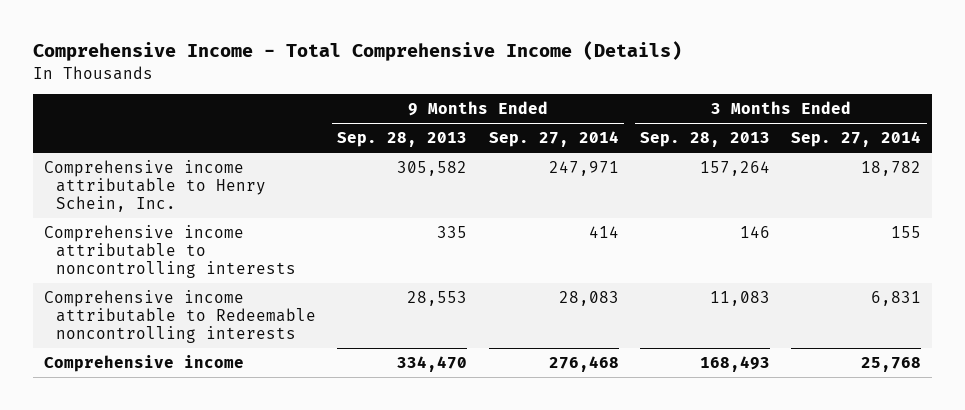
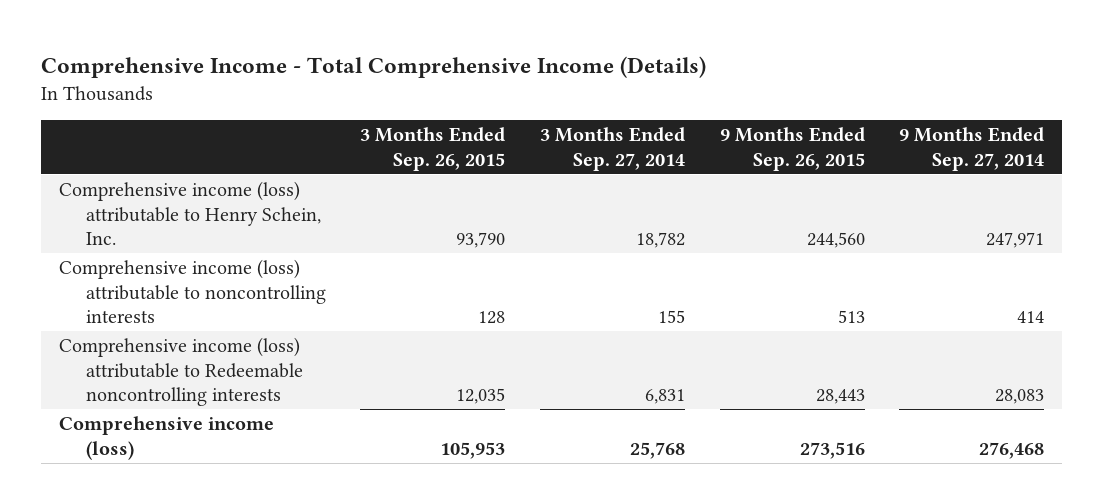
[337,132,468,148] Sep. 28, 2013 -> none
[640,132,771,148] Sep. 28, 2013 -> none
none -> [360,127,506,171] 3 Months Ended Sep. 26, 2015
none -> [719,127,865,171] 9 Months Ended Sep. 26, 2015
[43,160,266,213] Comprehensive income attributable to Henry Schein, Inc. -> [58,181,321,245] Comprehensive income (loss) attributable to Henry Schein, Inc.
[43,225,296,279] Comprehensive income attributable to noncontrolling interests -> [58,259,326,323] Comprehensive income (loss) attributable to noncontrolling interests
[43,290,316,344] Comprehensive income attributable to Redeemable noncontrolling interests -> [58,337,303,406] Comprehensive income (loss) attributable to Redeemable noncontrolling interests
[43,355,244,373] Comprehensive income -> [58,416,274,460] Comprehensive income (loss)

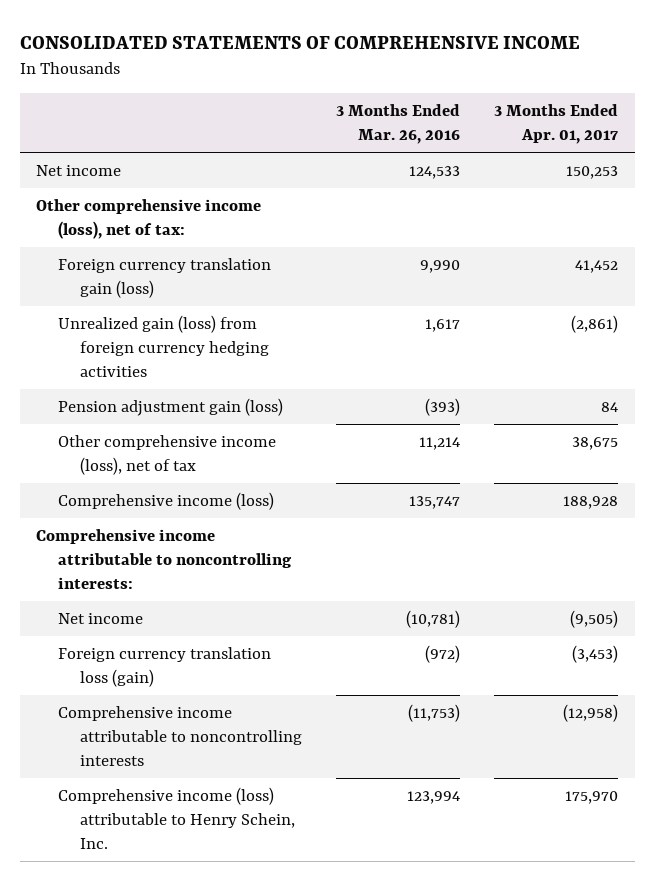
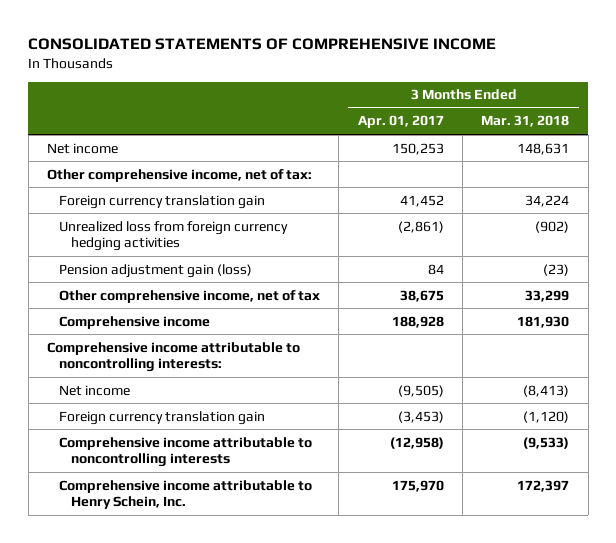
[335,104,460,145] 3 Months Ended Mar. 26, 2016 -> none
none -> [481,115,570,128] Mar. 31, 2018
[36,198,262,239] Other comprehensive income (loss), net of tax: -> [46,168,312,182] Other comprehensive income, net of tax:
[58,257,272,298] Foreign currency translation gain (loss) -> [59,194,266,209] Foreign currency translation gain
[58,314,270,377] Unrealized gain (loss) from foreign currency hedging activities -> [59,220,289,251] Unrealized loss from foreign currency hedging activities
[58,434,277,475] Other comprehensive income (loss), net of tax -> [59,289,321,303] Other comprehensive income, net of tax
[58,491,275,510] Comprehensive income (loss) -> [59,315,211,329] Comprehensive income
[58,646,272,687] Foreign currency translation loss (gain) -> [59,410,266,425] Foreign currency translation gain
[58,786,296,849] Comprehensive income (loss) attributable to Henry Schein, Inc. -> [59,479,313,509] Comprehensive income attributable to Henry Schein, Inc.

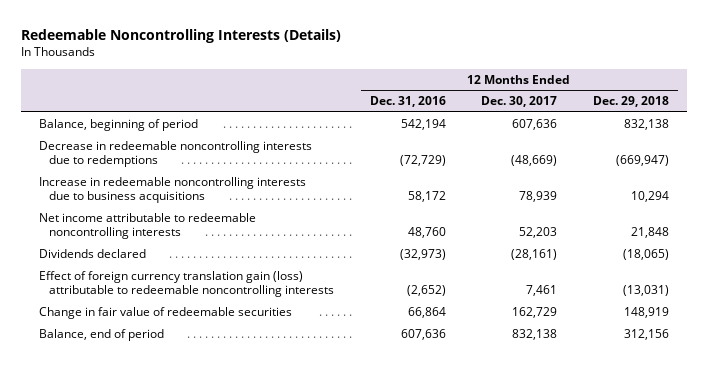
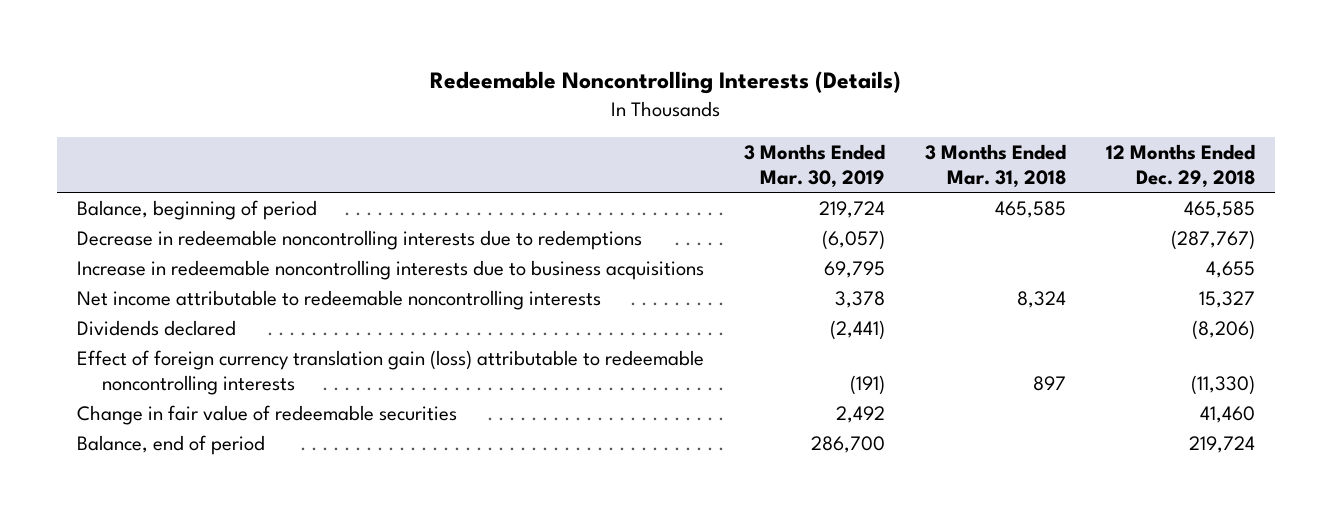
[369,96,446,108] Dec. 31, 2016 -> none
[481,96,558,108] Dec. 30, 2017 -> none
none -> [743,143,885,188] 3 Months Ended Mar. 30, 2019
none -> [925,143,1067,188] 3 Months Ended Mar. 31, 2018
[623,119,669,131] 832,138 -> [1184,200,1256,218] 465,585
[615,155,669,167] (669,947) -> [1171,229,1256,250] (287,767)
[630,191,669,203] 10,294 -> [1206,260,1256,278] 4,655
[630,227,669,239] 21,848 -> [1199,290,1256,308] 15,327
[622,249,669,261] (18,065) -> [1192,319,1256,340] (8,206)
[622,285,669,297] (13,031) -> [1191,374,1256,395] (11,330)
[623,307,669,319] 148,919 -> [1200,405,1256,423] 41,460
[623,329,669,341] 312,156 -> [1189,435,1256,453] 219,724

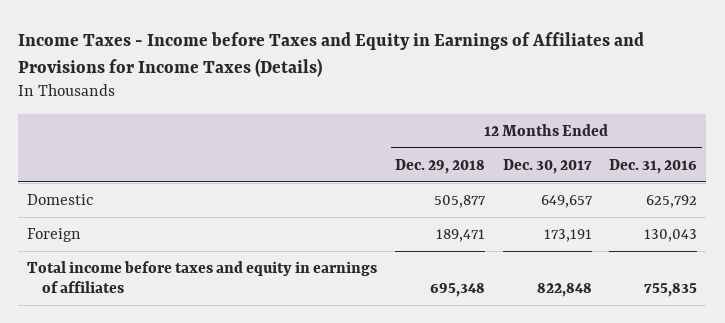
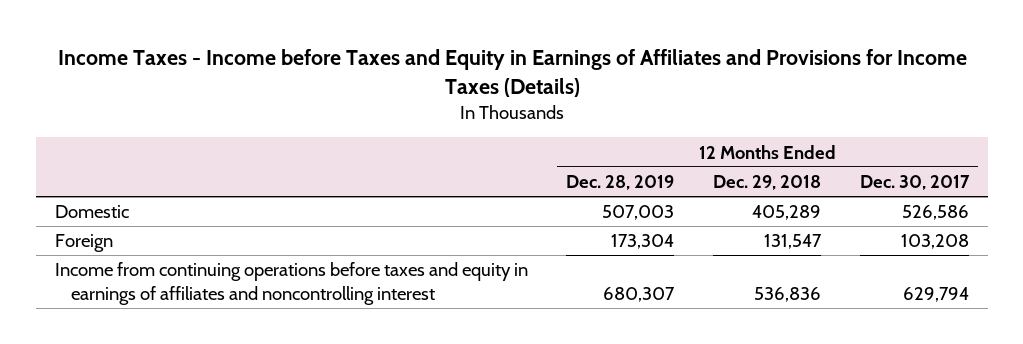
[609,158,698,174] Dec. 31, 2016 -> none
none -> [566,175,675,191] Dec. 28, 2019
[434,195,487,209] 505,877 -> [752,205,822,221] 405,289
[540,195,593,209] 649,657 -> [901,205,969,221] 526,586
[436,229,486,243] 189,471 -> [764,234,823,250] 131,547
[543,229,592,243] 173,191 -> [900,234,969,250] 103,208
[27,261,378,294] Total income before taxes and equity in earnings of affiliates -> [54,262,528,306] Income from continuing operations before taxes and equity in earnings of affiliates and noncontrolling interest
[430,283,486,298] 695,348 -> [754,287,822,303] 536,836
[536,283,592,298] 822,848 -> [902,287,969,303] 629,794

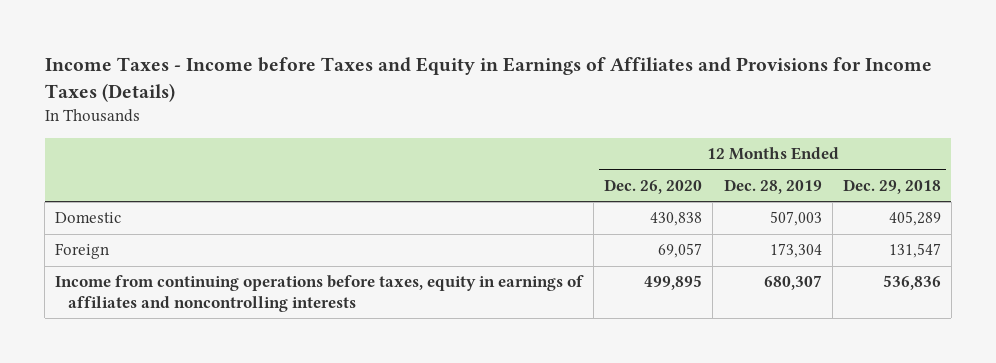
[859,175,970,191] Dec. 30, 2017 -> none
none -> [604,178,703,194] Dec. 26, 2020
[54,262,528,306] Income from continuing operations before taxes and equity in earnings of affiliates and noncontrolling interest -> [55,275,585,313] Income from continuing operations before taxes, equity in earnings of affiliates and noncontrolling interests

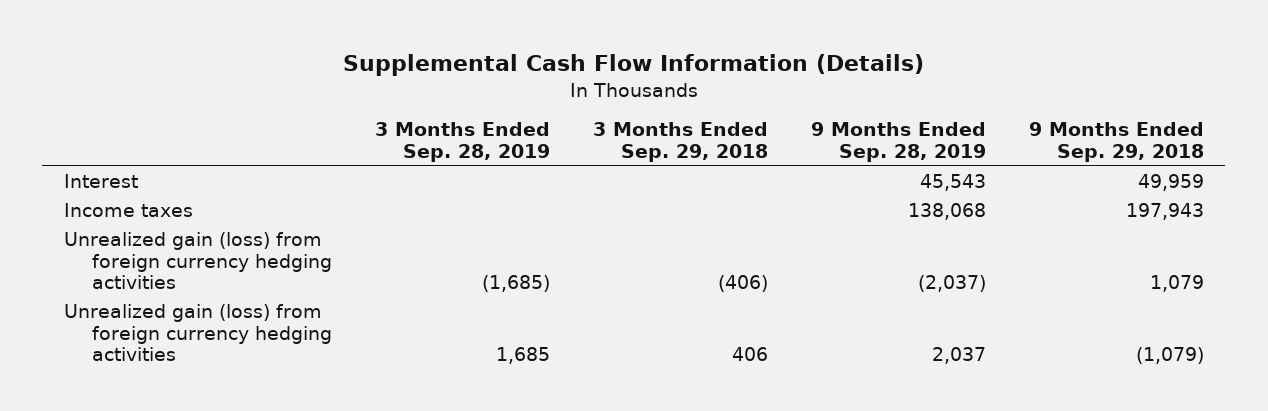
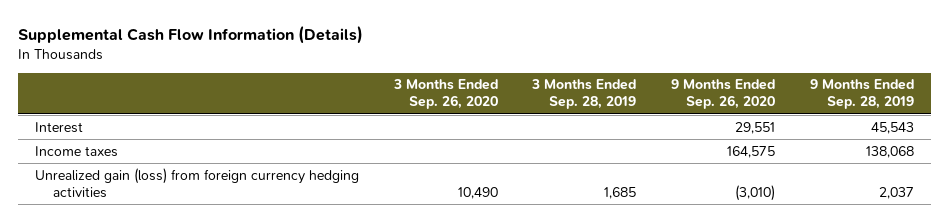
[592,122,768,163] 3 Months Ended Sep. 29, 2018 -> none
[1028,122,1204,163] 9 Months Ended Sep. 29, 2018 -> none
none -> [392,79,498,110] 3 Months Ended Sep. 26, 2020
none -> [671,79,776,110] 9 Months Ended Sep. 26, 2020
[63,232,332,290] Unrealized gain (loss) from foreign currency hedging activities -> none

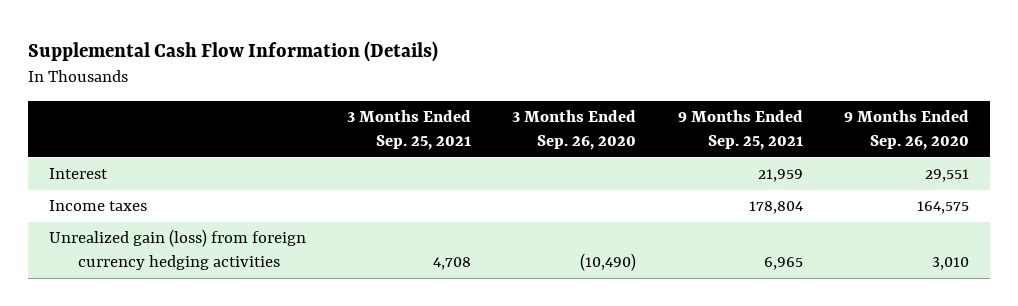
[531,79,637,110] 3 Months Ended Sep. 28, 2019 -> none
[809,79,914,110] 9 Months Ended Sep. 28, 2019 -> none
none -> [346,110,471,150] 3 Months Ended Sep. 25, 2021
none -> [677,110,803,150] 9 Months Ended Sep. 25, 2021
[457,186,498,199] 10,490 -> [580,253,637,272] (10,490)
[735,184,776,201] (3,010) -> [932,257,970,271] 3,010

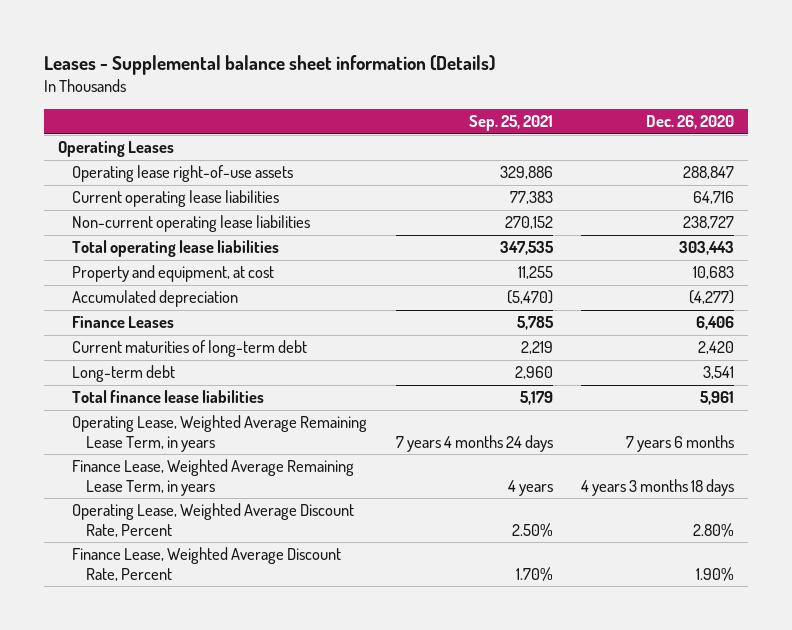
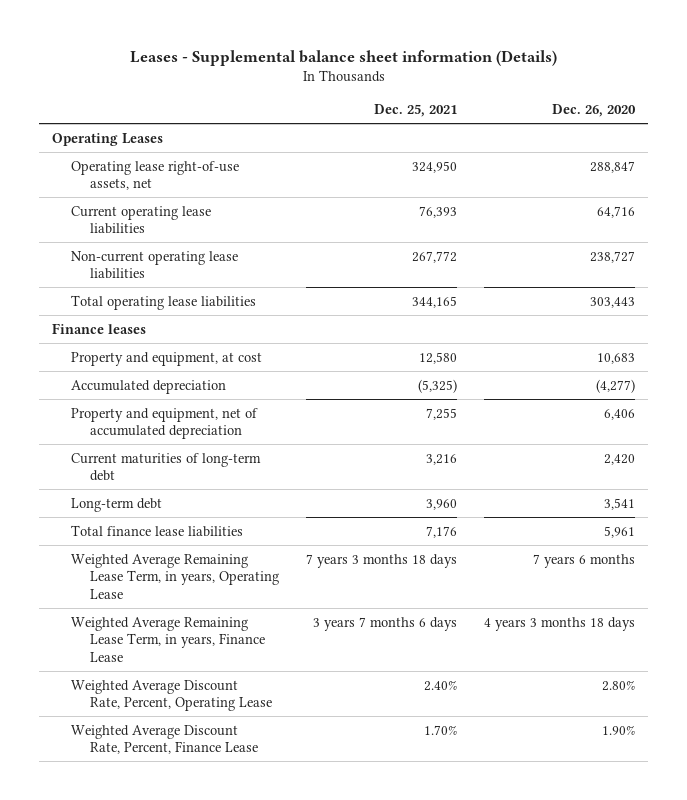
[468,115,553,132] Sep. 25, 2021 -> none
none -> [374,104,458,118] Dec. 25, 2021
[72,165,294,183] Operating lease right-of-use assets -> [71,160,240,191] Operating lease right-of-use assets, net
none -> [52,322,147,334] Finance leases
[72,316,175,329] Finance Leases -> [71,407,259,440] Property and equipment, net of accumulated depreciation
[72,415,368,453] Operating Lease, Weighted Average Remaining Lease Term, in years -> [71,553,280,599] Weighted Average Remaining Lease Term, in years, Operating Lease
[72,459,355,497] Finance Lease, Weighted Average Remaining Lease Term, in years -> [71,616,266,662] Weighted Average Remaining Lease Term, in years, Finance Lease
[72,503,355,538] Operating Lease, Weighted Average Discount Rate, Percent -> [71,679,273,712] Weighted Average Discount Rate, Percent, Operating Lease
[72,547,342,582] Finance Lease, Weighted Average Discount Rate, Percent -> [71,724,259,755] Weighted Average Discount Rate, Percent, Finance Lease

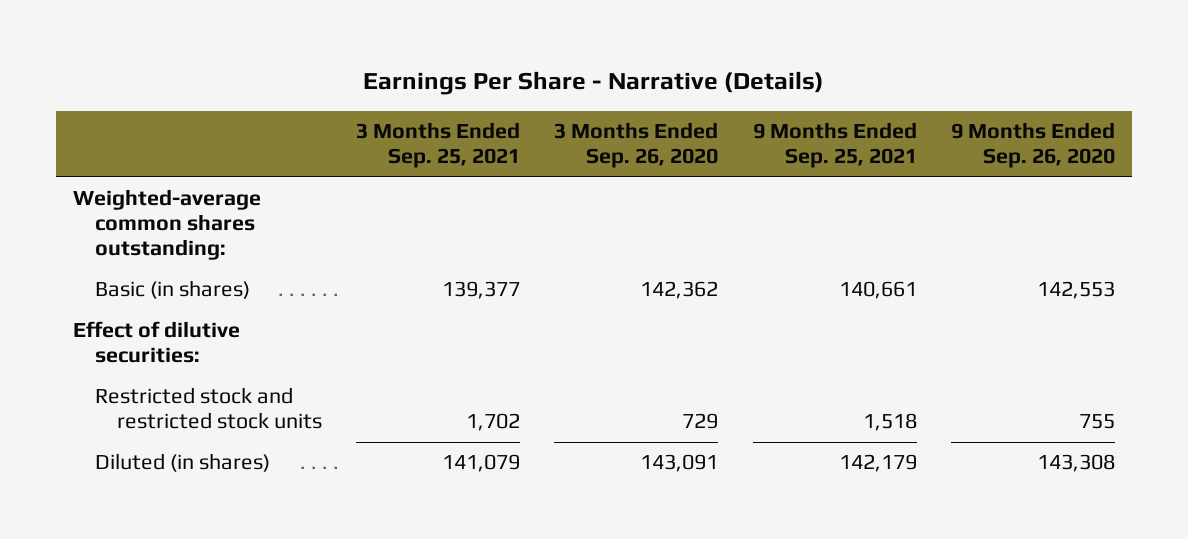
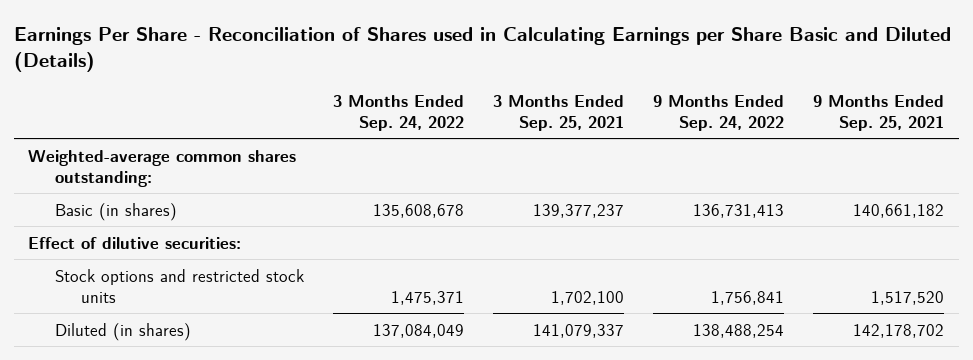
[363,71,825,96] Earnings Per Share - Narrative (Details) -> [13,26,951,73] Earnings Per Share - Reconciliation of Shares used in Calculating Earnings per Share Basic and Diluted (Details)
[554,122,719,169] 3 Months Ended Sep. 26, 2020 -> none
[950,122,1115,169] 9 Months Ended Sep. 26, 2020 -> none
none -> [332,94,464,131] 3 Months Ended Sep. 24, 2022
none -> [653,94,785,131] 9 Months Ended Sep. 24, 2022
[442,281,521,300] 139,377 -> [532,203,624,218] 139,377,237
[838,281,917,300] 140,661 -> [853,203,945,218] 140,661,182
[95,387,323,430] Restricted stock and restricted stock units -> [54,268,304,303] Stock options and restricted stock units
[466,413,521,432] 1,702 -> [550,290,624,305] 1,702,100
[862,413,917,432] 1,518 -> [871,290,945,305] 1,517,520
[442,454,521,473] 141,079 -> [532,323,624,338] 141,079,337
[838,454,917,473] 142,179 -> [853,323,945,338] 142,178,702

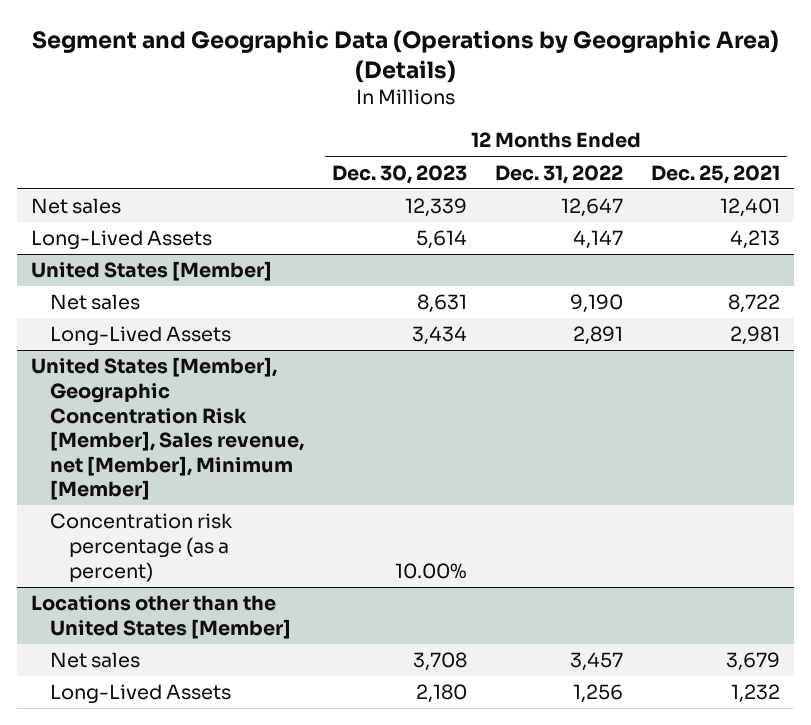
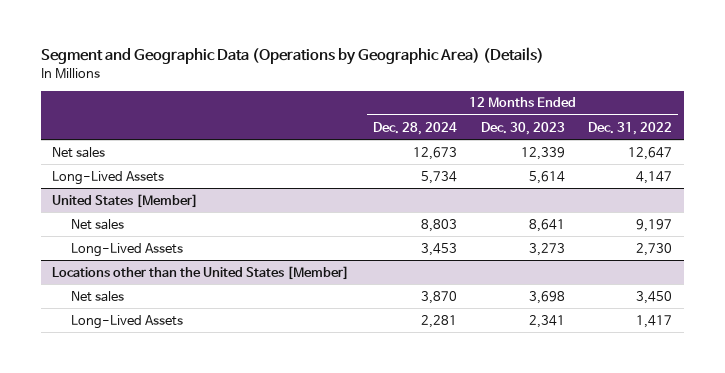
[650,164,780,184] Dec. 25, 2021 -> none
none -> [373,121,458,135] Dec. 28, 2024
[31,357,305,501] United States [Member], Geographic Concentration Risk [Member], Sales revenue, net [Member], Minimum [Member] -> none
[50,513,234,582] Concentration risk percentage (as a percent) -> none
[417,294,468,314] 8,631 -> [528,218,565,232] 8,641
[569,294,623,314] 9,190 -> [636,218,673,232] 9,197
[412,326,468,346] 3,434 -> [528,242,565,256] 3,273
[572,326,623,346] 2,891 -> [636,242,673,256] 2,730
[413,652,468,672] 3,708 -> [528,290,565,304] 3,698
[569,652,623,672] 3,457 -> [636,290,673,304] 3,450
[416,684,468,704] 2,180 -> [528,314,565,328] 2,341
[572,684,623,704] 1,256 -> [636,314,673,328] 1,417

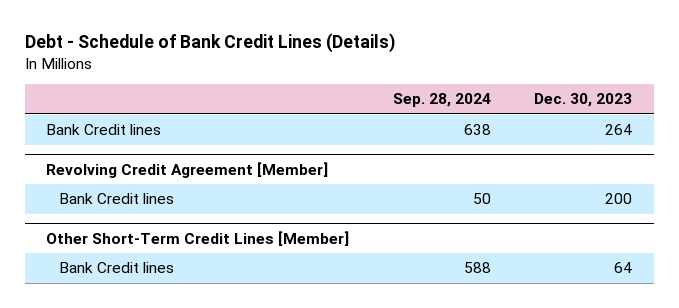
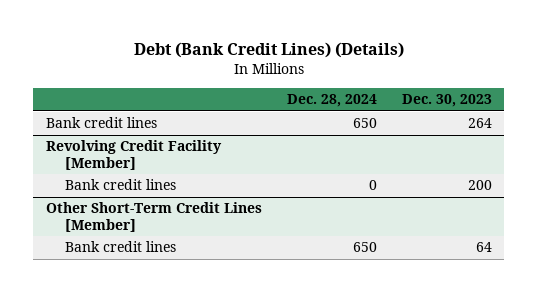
[24,33,395,54] Debt - Schedule of Bank Credit Lines (Details) -> [133,41,404,58] Debt (Bank Credit Lines) (Details)
[392,93,491,108] Sep. 28, 2024 -> none
none -> [286,94,377,108] Dec. 28, 2024
[46,124,162,136] Bank Credit lines -> [45,117,157,129] Bank credit lines
[46,161,329,178] Revolving Credit Agreement [Member] -> [45,140,222,170] Revolving Credit Facility [Member]
[59,193,175,205] Bank Credit lines -> [65,179,177,191] Bank credit lines
[59,262,175,274] Bank Credit lines -> [65,241,177,253] Bank credit lines

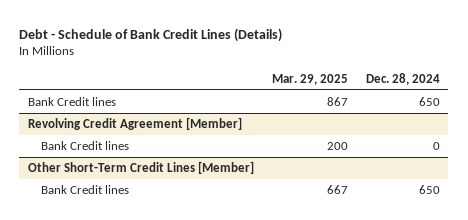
[133,41,404,58] Debt (Bank Credit Lines) (Details) -> [19,27,283,42] Debt - Schedule of Bank Credit Lines (Details)
[401,94,492,108] Dec. 30, 2023 -> none
none -> [271,73,348,85] Mar. 29, 2025
[45,117,157,129] Bank credit lines -> [28,97,117,107] Bank Credit lines
[45,140,222,170] Revolving Credit Facility [Member] -> [28,117,243,131] Revolving Credit Agreement [Member]
[65,179,177,191] Bank credit lines -> [40,141,129,151] Bank Credit lines
[65,241,177,253] Bank credit lines -> [40,185,129,195] Bank Credit lines

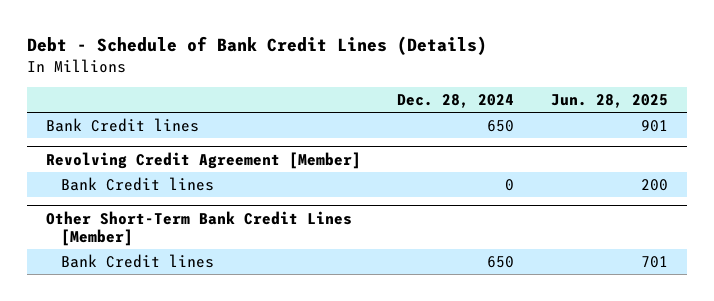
[271,73,348,85] Mar. 29, 2025 -> none
none -> [551,93,669,108] Jun. 28, 2025
[28,161,255,175] Other Short-Term Credit Lines [Member] -> [45,210,352,246] Other Short-Term Bank Credit Lines [Member]

